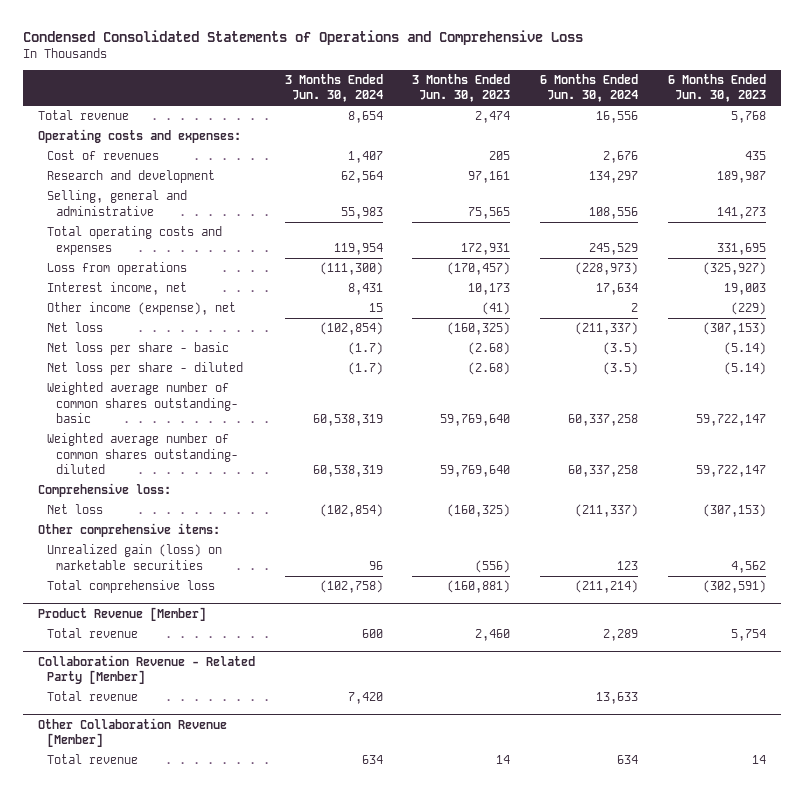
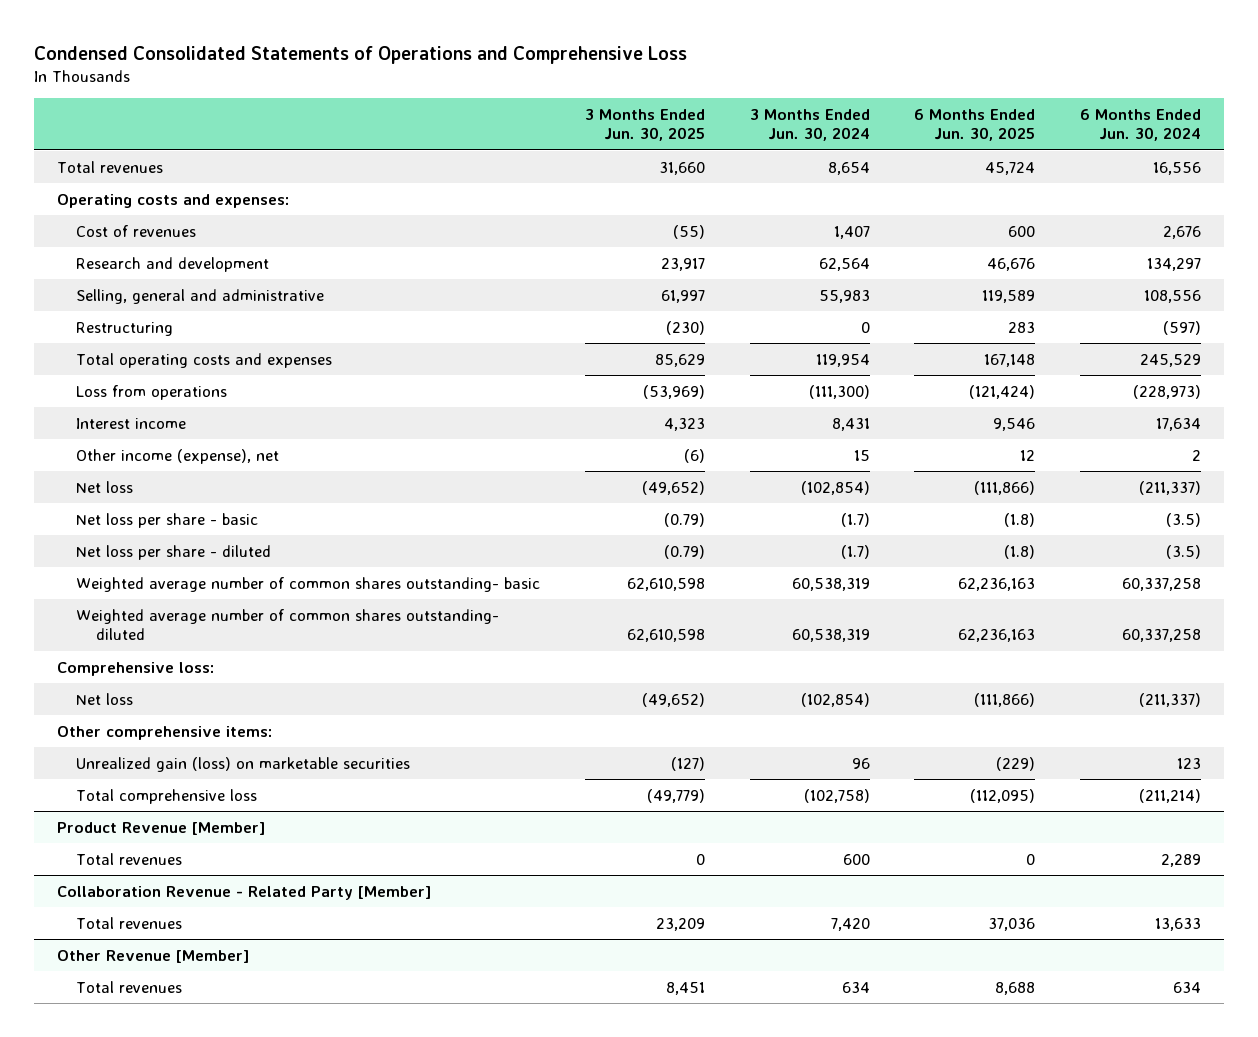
[412,73,511,103] 3 Months Ended Jun. 30, 2023 -> none
[667,73,766,103] 6 Months Ended Jun. 30, 2023 -> none
none -> [584,108,705,142] 3 Months Ended Jun. 30, 2025
none -> [914,108,1036,142] 6 Months Ended Jun. 30, 2025
[38,110,130,121] Total revenue -> [56,160,163,173] Total revenues
none -> [76,321,174,336] Restructuring
[47,282,188,296] Interest income, net -> [76,417,187,429] Interest income
[47,628,139,639] Total revenue -> [76,852,183,865] Total revenues
[47,691,139,702] Total revenue -> [76,916,183,929] Total revenues
[38,717,228,748] Other Collaboration Revenue [Member] -> [56,949,249,963] Other Revenue [Member]
[47,754,139,765] Total revenue -> [76,980,183,993] Total revenues

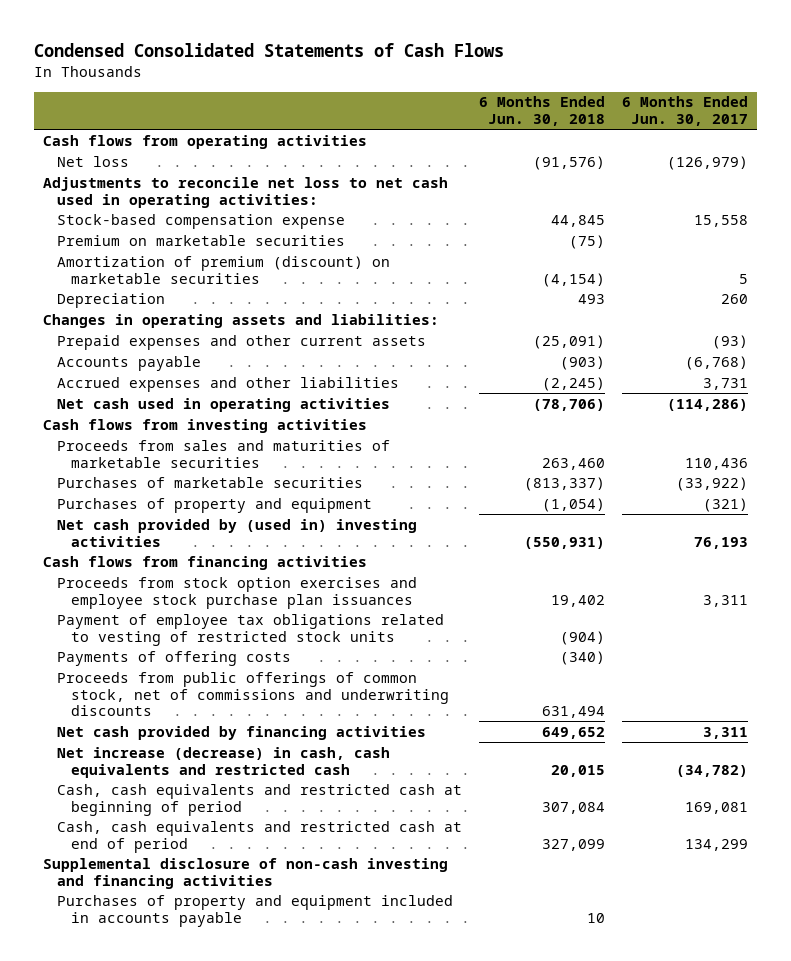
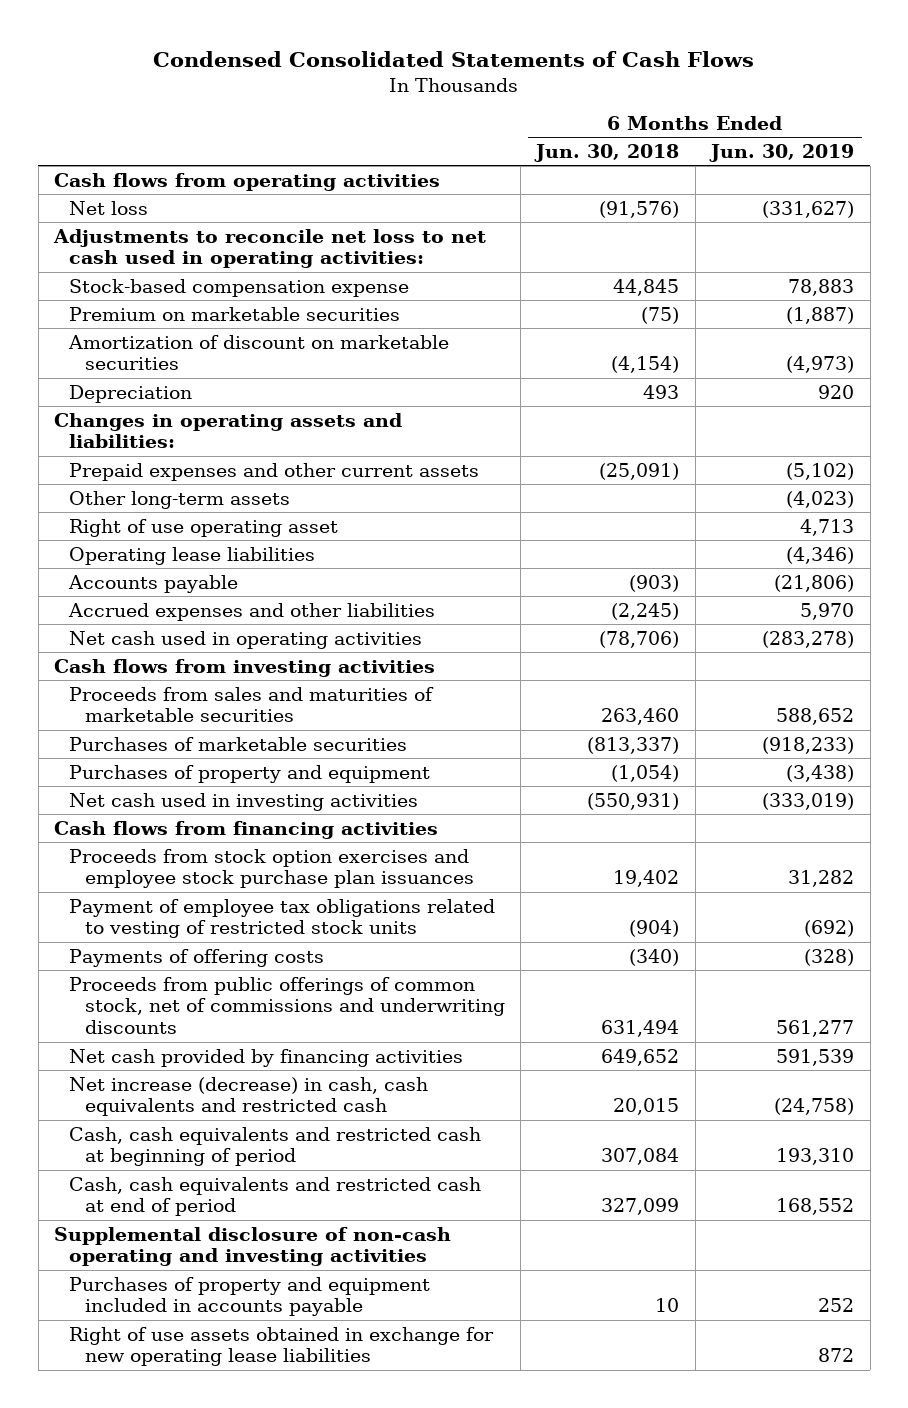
[622,96,749,127] 6 Months Ended Jun. 30, 2017 -> none
none -> [709,143,855,162] Jun. 30, 2019
[56,255,390,284] Amortization of premium (discount) on marketable securities -> [68,334,450,371] Amortization of discount on marketable securities
none -> [69,490,291,509] Other long-term assets
none -> [69,518,339,537] Right of use operating asset
none -> [69,546,316,565] Operating lease liabilities
[56,518,417,547] Net cash provided by (used in) investing activities -> [69,792,419,811] Net cash used in investing activities
[42,857,448,889] Supplemental disclosure of non-cash investing and financing activities -> [54,1226,452,1267] Supplemental disclosure of non-cash operating and investing activities
none -> [69,1326,495,1367] Right of use assets obtained in exchange for new operating lease liabilities

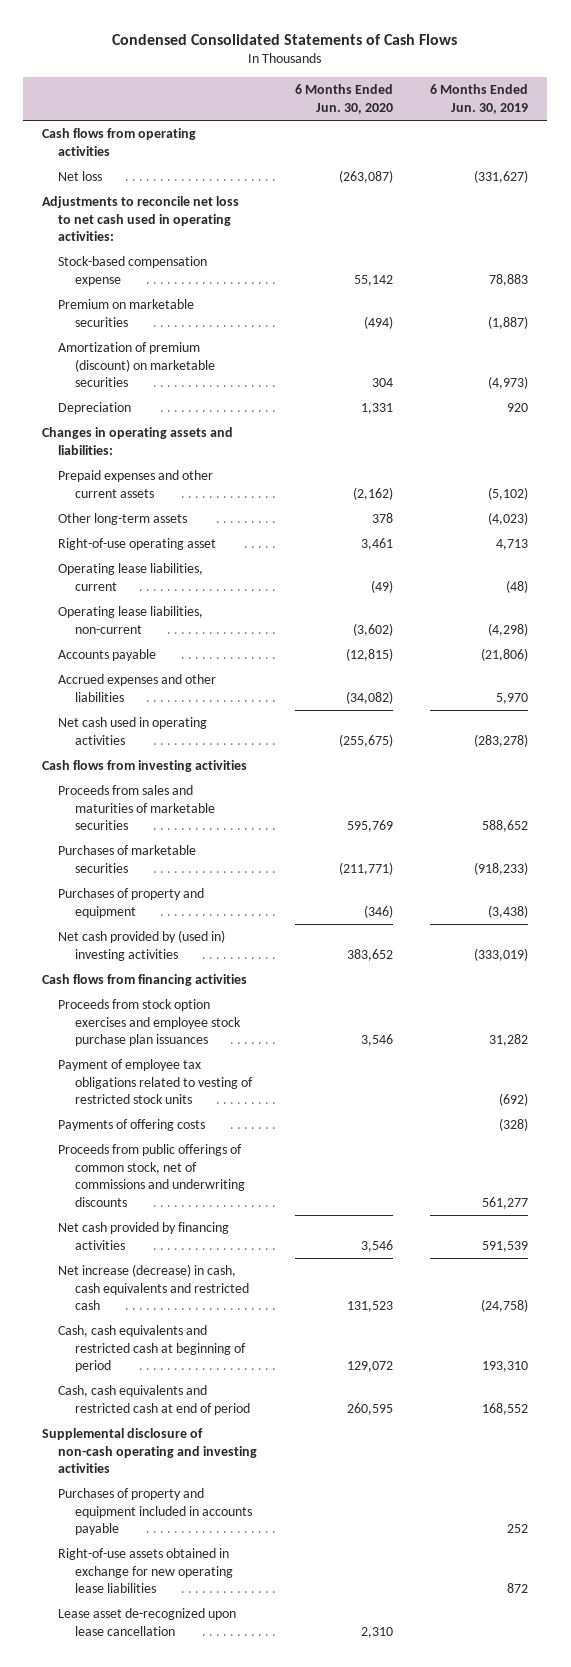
[534,143,680,162] Jun. 30, 2018 -> none
none -> [294,84,393,114] 6 Months Ended Jun. 30, 2020
[68,334,450,371] Amortization of discount on marketable securities -> [58,342,215,388] Amortization of premium (discount) on marketable securities
[69,518,339,537] Right of use operating asset -> [58,538,217,551] Right-of-use operating asset
[69,546,316,565] Operating lease liabilities -> [58,563,204,591] Operating lease liabilities, current
[786,546,855,564] (4,346) -> [506,579,529,593] (48)
none -> [58,606,204,634] Operating lease liabilities, non-current
[69,792,419,811] Net cash used in investing activities -> [58,930,226,961] Net cash provided by (used in) investing activities
[69,1326,495,1367] Right of use assets obtained in exchange for new operating lease liabilities -> [58,1548,233,1594] Right-of-use assets obtained in exchange for new operating lease liabilities
none -> [58,1608,237,1636] Lease asset de-recognized upon lease cancellation

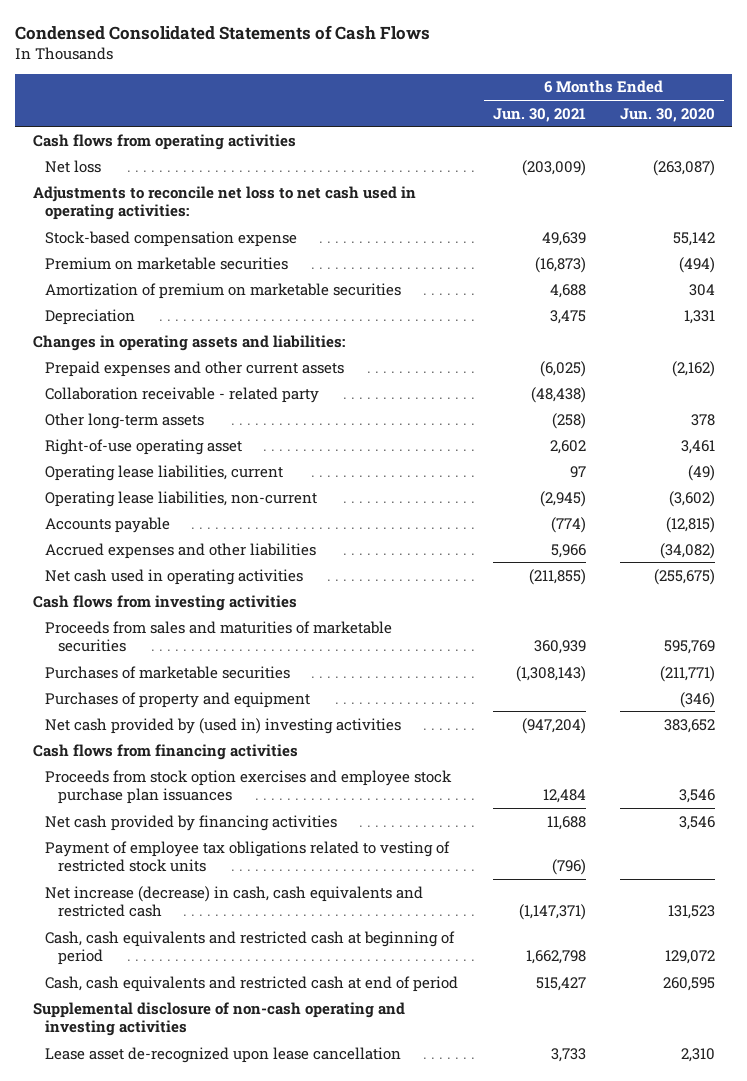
[430,84,529,114] 6 Months Ended Jun. 30, 2019 -> none
none -> [492,107,586,122] Jun. 30, 2021
[58,342,215,388] Amortization of premium (discount) on marketable securities -> [45,282,402,299] Amortization of premium on marketable securities
none -> [45,386,320,403] Collaboration receivable - related party
[58,1119,206,1132] Payments of offering costs -> none
[58,1144,245,1207] Proceeds from public offerings of common stock, net of commissions and underwriting discounts -> none
[58,1059,253,1105] Payment of employee tax obligations related to vesting of restricted stock units -> [45,840,451,873] Payment of employee tax obligations related to vesting of restricted stock units
[58,1488,252,1536] Purchases of property and equipment included in accounts payable -> none
[58,1548,233,1594] Right-of-use assets obtained in exchange for new operating lease liabilities -> none

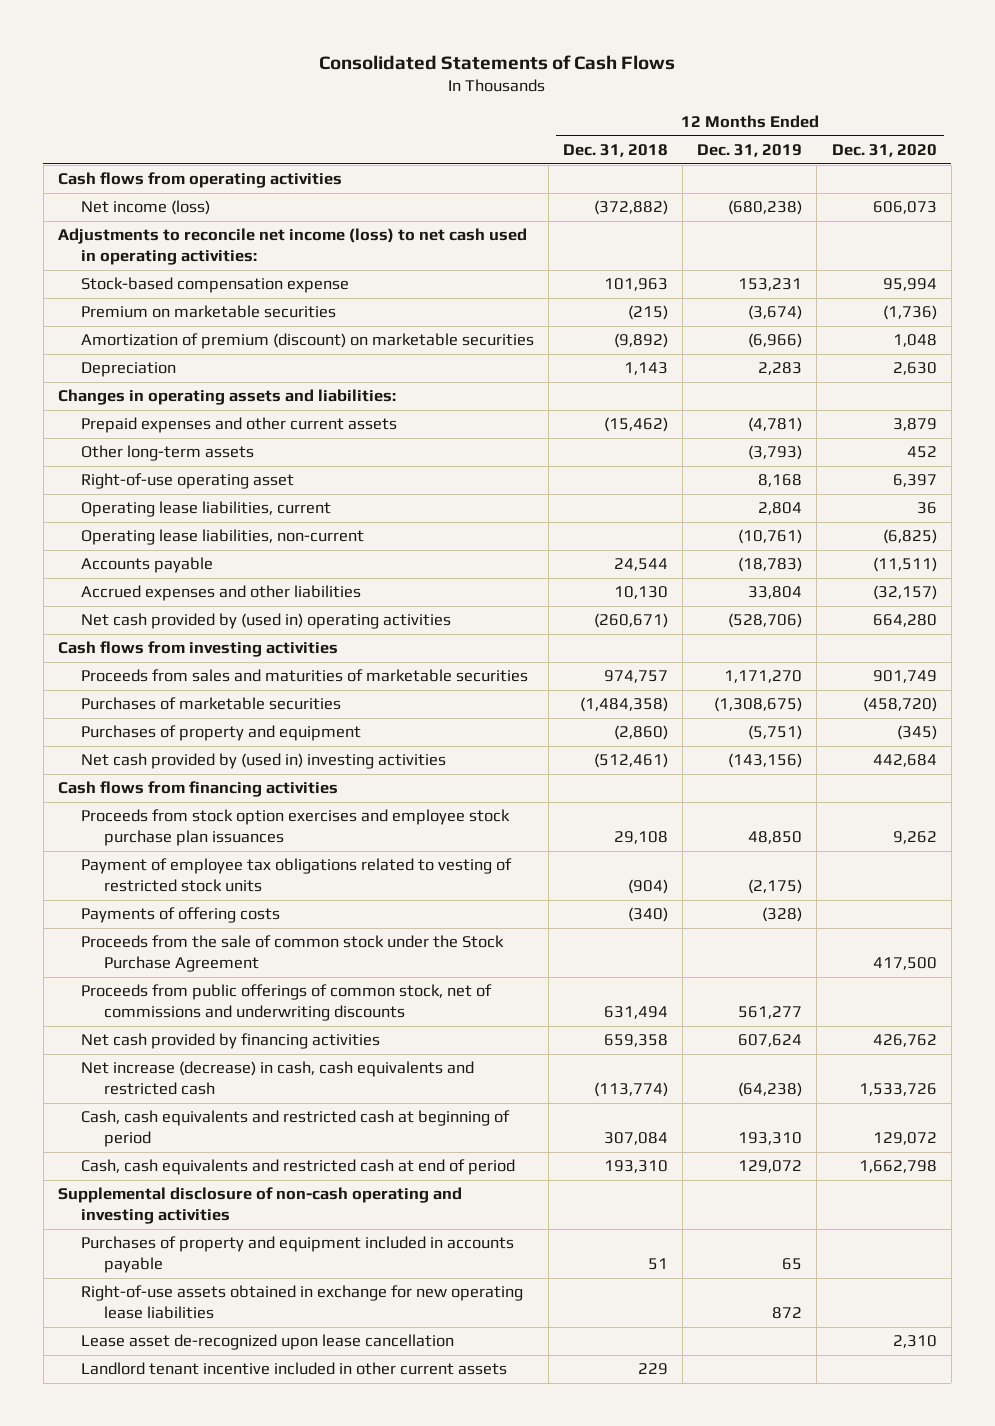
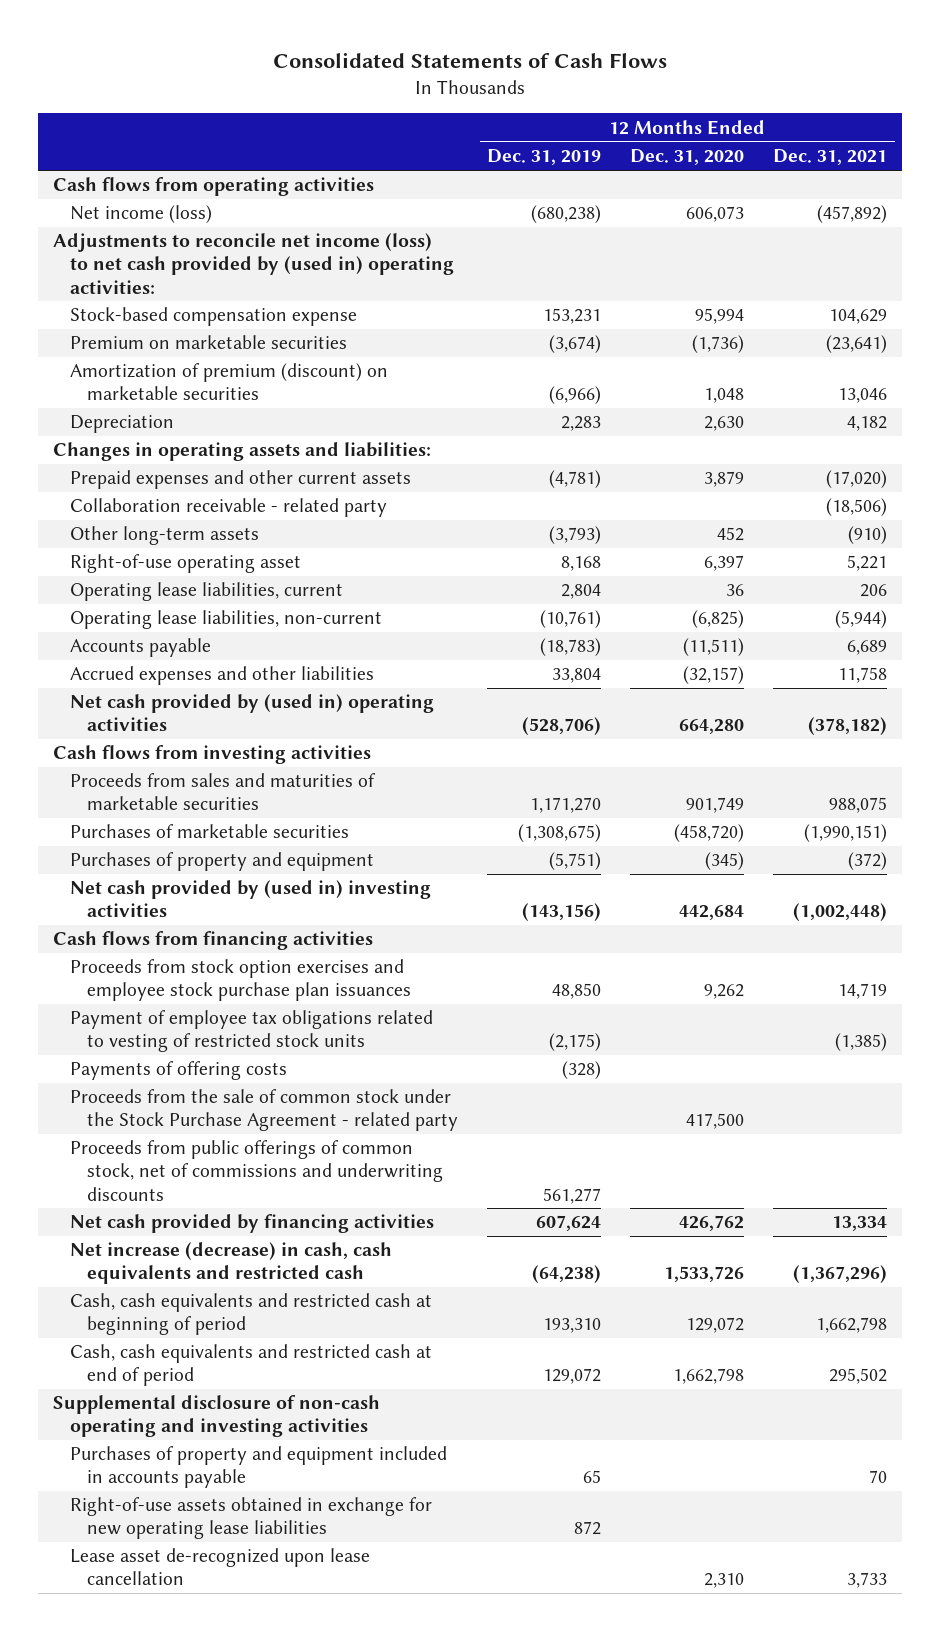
[563,144,669,158] Dec. 31, 2018 -> none
none -> [773,149,888,166] Dec. 31, 2021
[58,228,528,266] Adjustments to reconcile net income (loss) to net cash used in operating activities: -> [52,233,454,294] Adjustments to reconcile net income (loss) to net cash provided by (used in) operating activities:
none -> [69,498,387,518] Collaboration receivable - related party
[81,935,505,973] Proceeds from the sale of common stock under the Stock Purchase Agreement -> [69,1089,458,1132] Proceeds from the sale of common stock under the Stock Purchase Agreement - related party
[81,1362,508,1376] Landlord tenant incentive included in other current assets -> none

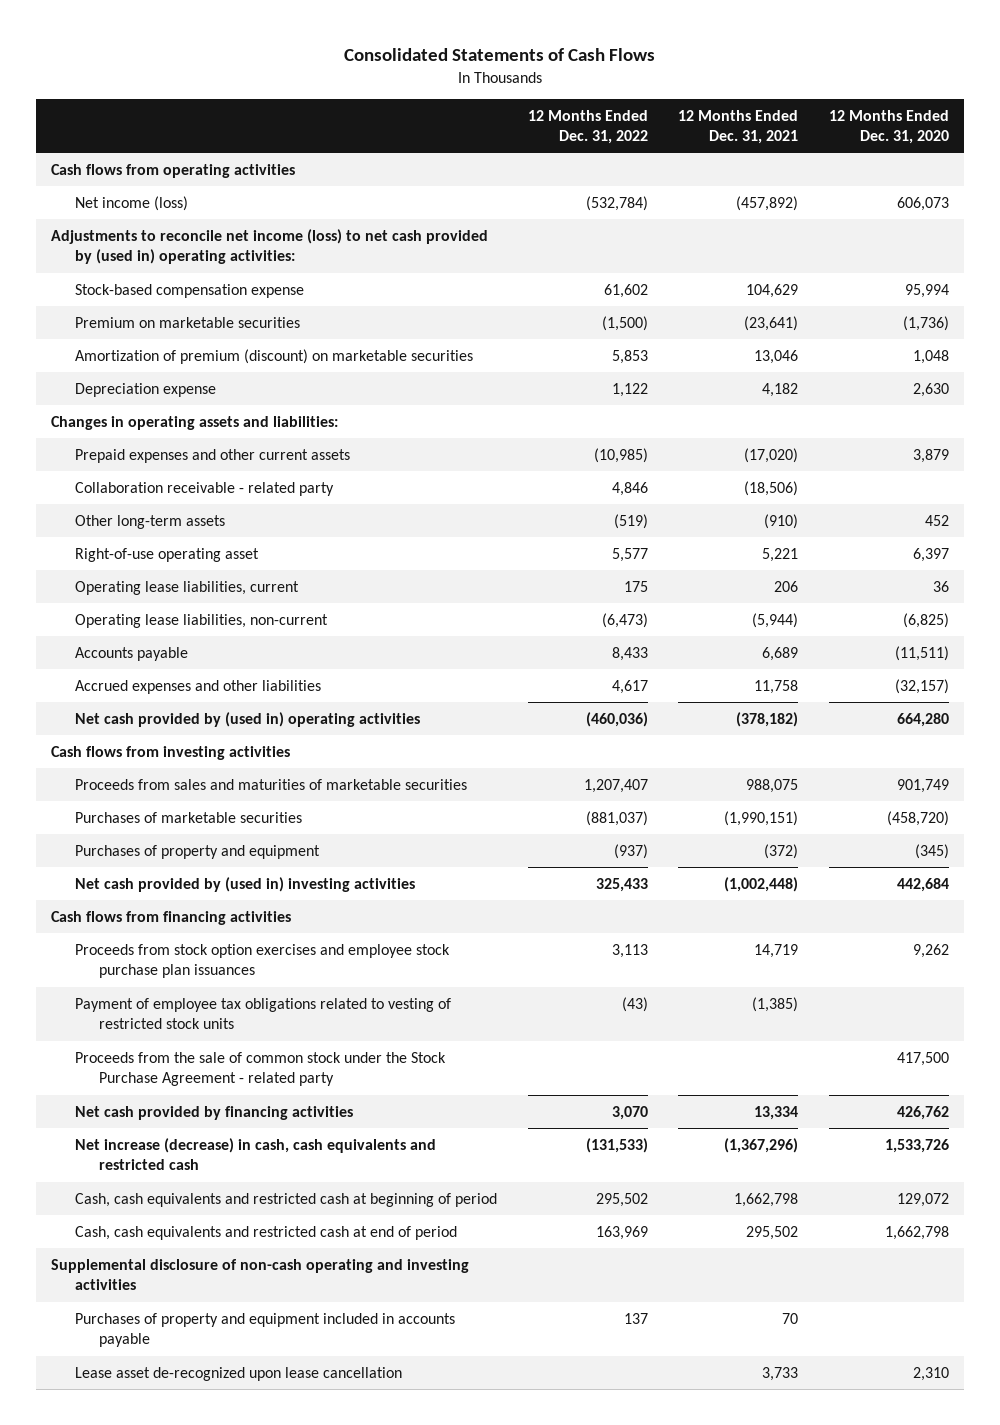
[486,149,601,166] Dec. 31, 2019 -> none
none -> [527,109,648,145] 12 Months Ended Dec. 31, 2022
[69,415,174,434] Depreciation -> [75,382,217,397] Depreciation expense
[69,1061,287,1081] Payments of offering costs -> none
[69,1140,443,1201] Proceeds from public offerings of common stock, net of commissions and underwriting discounts -> none
[69,1497,432,1540] Right-of-use assets obtained in exchange for new operating lease liabilities -> none

